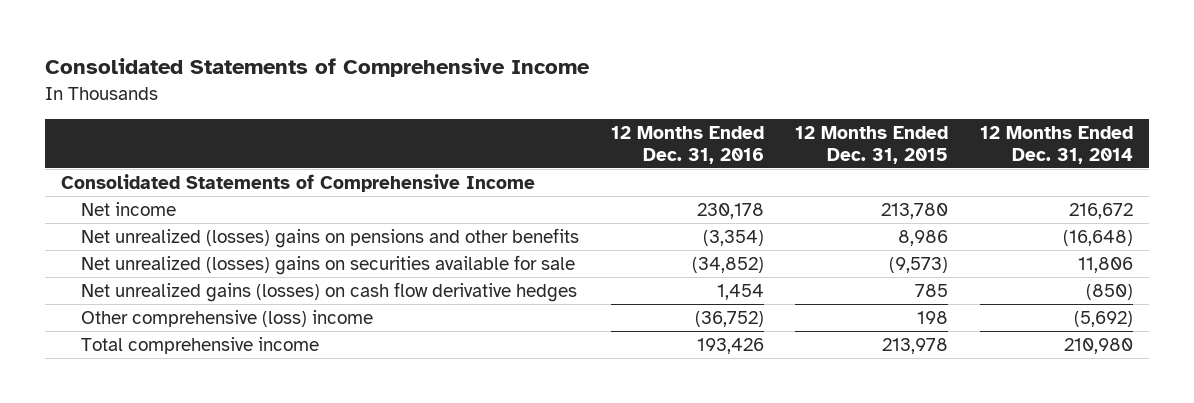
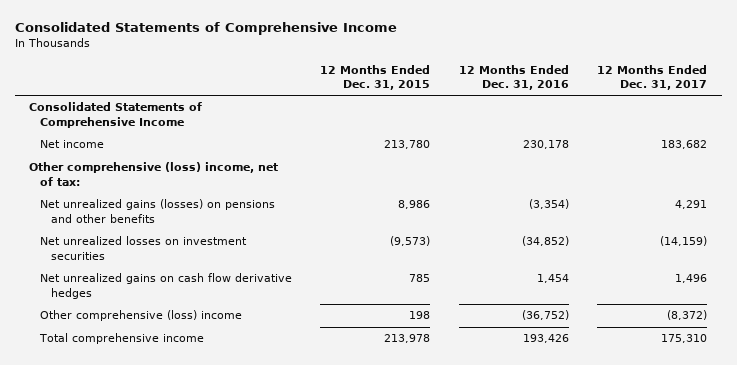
[980,125,1134,164] 12 Months Ended Dec. 31, 2014 -> none
none -> [597,64,708,91] 12 Months Ended Dec. 31, 2017
none -> [29,162,279,186] Other comprehensive (loss) income, net of tax:
[81,228,580,249] Net unrealized (losses) gains on pensions and other benefits -> [40,199,276,223] Net unrealized gains (losses) on pensions and other benefits
[81,255,576,276] Net unrealized (losses) gains on securities available for sale -> [40,236,248,260] Net unrealized losses on investment securities
[81,282,578,303] Net unrealized gains (losses) on cash flow derivative hedges -> [40,273,293,299] Net unrealized gains on cash flow derivative hedges

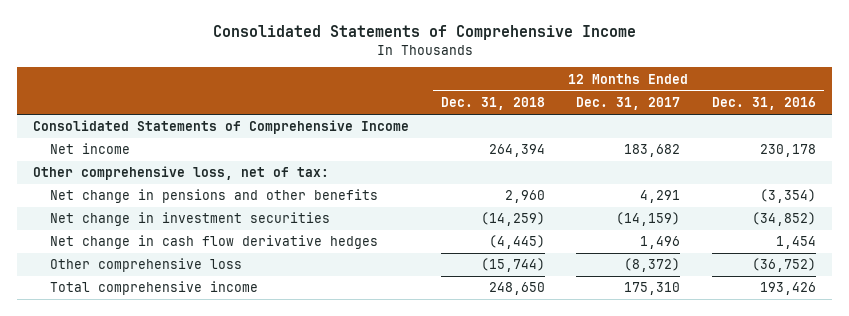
[320,64,431,91] 12 Months Ended Dec. 31, 2015 -> none
none -> [440,97,545,111] Dec. 31, 2018
[29,162,279,186] Other comprehensive (loss) income, net of tax: -> [33,166,330,181] Other comprehensive loss, net of tax:
[40,199,276,223] Net unrealized gains (losses) on pensions and other benefits -> [49,189,378,204] Net change in pensions and other benefits
[40,236,248,260] Net unrealized losses on investment securities -> [49,212,330,227] Net change in investment securities
[40,273,293,299] Net unrealized gains on cash flow derivative hedges -> [49,235,378,250] Net change in cash flow derivative hedges
[40,310,243,322] Other comprehensive (loss) income -> [49,258,242,273] Other comprehensive loss

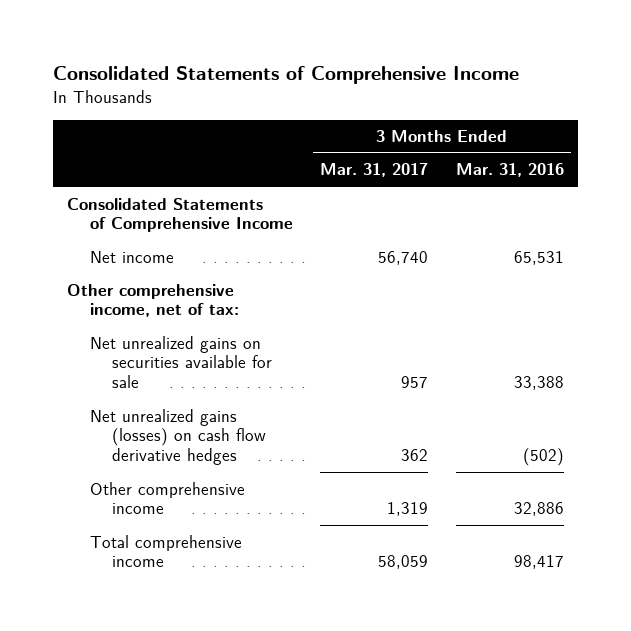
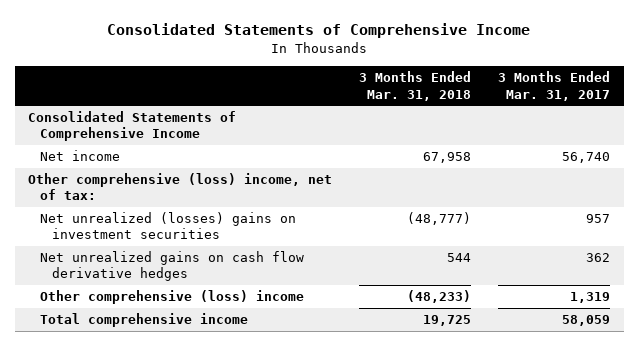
[455,163,564,178] Mar. 31, 2016 -> none
none -> [359,71,472,101] 3 Months Ended Mar. 31, 2018
[67,283,239,318] Other comprehensive income, net of tax: -> [28,173,333,201] Other comprehensive (loss) income, net of tax:
[89,335,272,389] Net unrealized gains on securities available for sale -> [40,212,297,240] Net unrealized (losses) gains on investment securities
[89,408,266,466] Net unrealized gains (losses) on cash flow derivative hedges -> [40,251,305,282] Net unrealized gains on cash flow derivative hedges
[89,481,245,515] Other comprehensive income -> [40,290,305,305] Other comprehensive (loss) income

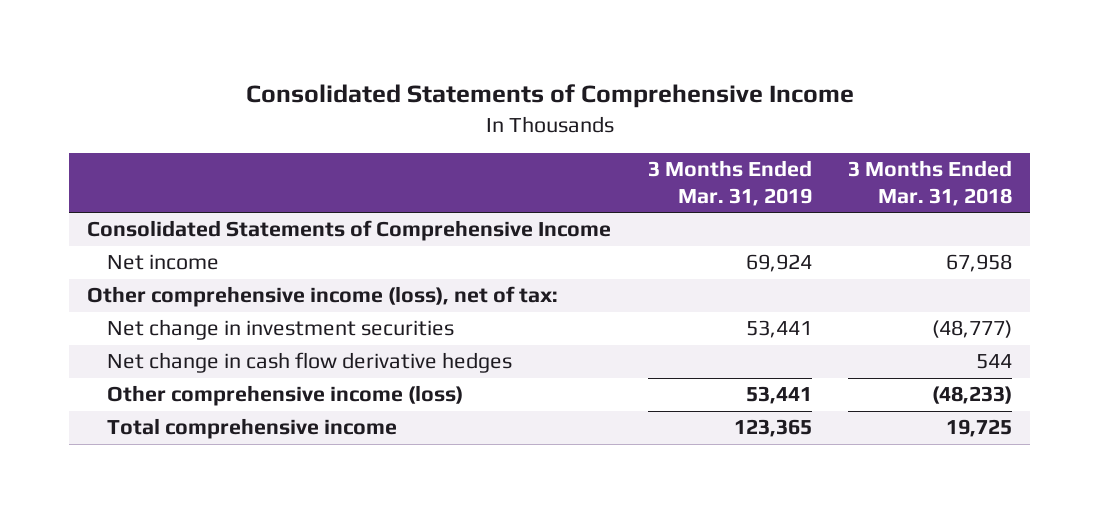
[498,71,611,101] 3 Months Ended Mar. 31, 2017 -> none
none -> [647,160,812,207] 3 Months Ended Mar. 31, 2019
[28,173,333,201] Other comprehensive (loss) income, net of tax: -> [87,286,559,308] Other comprehensive income (loss), net of tax:
[40,212,297,240] Net unrealized (losses) gains on investment securities -> [107,319,455,341] Net change in investment securities
[40,251,305,282] Net unrealized gains on cash flow derivative hedges -> [107,352,513,374] Net change in cash flow derivative hedges
[40,290,305,305] Other comprehensive (loss) income -> [107,385,464,407] Other comprehensive income (loss)

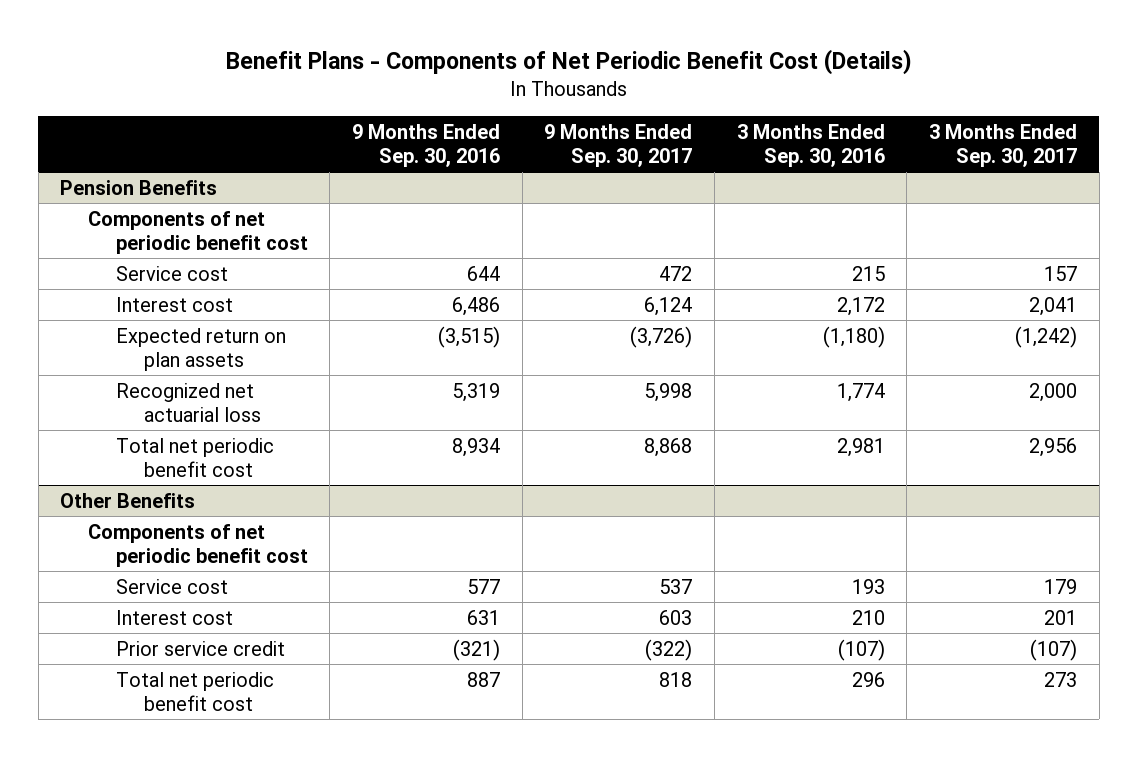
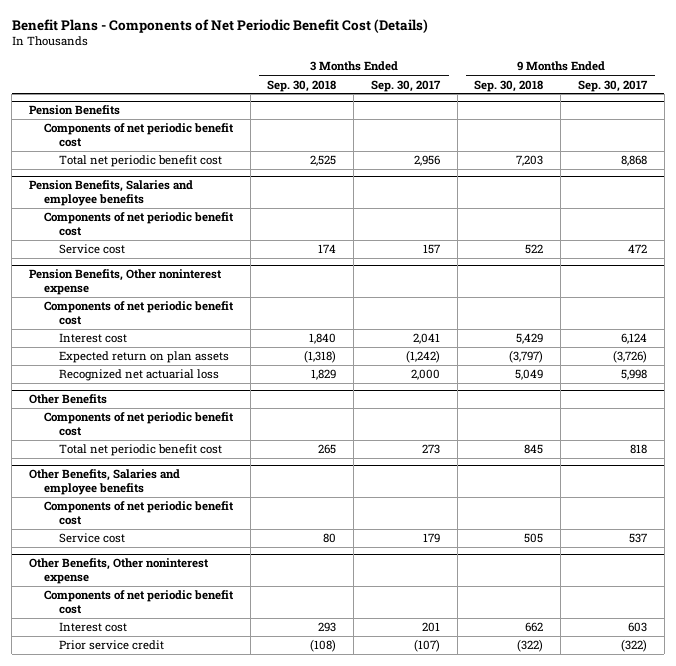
[352,123,501,167] 9 Months Ended Sep. 30, 2016 -> none
[736,123,885,167] 3 Months Ended Sep. 30, 2016 -> none
none -> [267,79,337,92] Sep. 30, 2018
none -> [474,79,544,92] Sep. 30, 2018
[115,437,274,477] Total net periodic benefit cost -> [59,155,223,168] Total net periodic benefit cost
none -> [28,180,193,207] Pension Benefits, Salaries and employee benefits
none -> [44,212,235,237] Components of net periodic benefit cost
none -> [28,269,222,296] Pension Benefits, Other noninterest expense
none -> [44,301,235,326] Components of net periodic benefit cost
[115,671,274,711] Total net periodic benefit cost -> [59,444,223,457] Total net periodic benefit cost
none -> [28,469,180,496] Other Benefits, Salaries and employee benefits
none -> [44,501,235,526] Components of net periodic benefit cost
none -> [28,558,209,585] Other Benefits, Other noninterest expense
none -> [44,590,235,615] Components of net periodic benefit cost

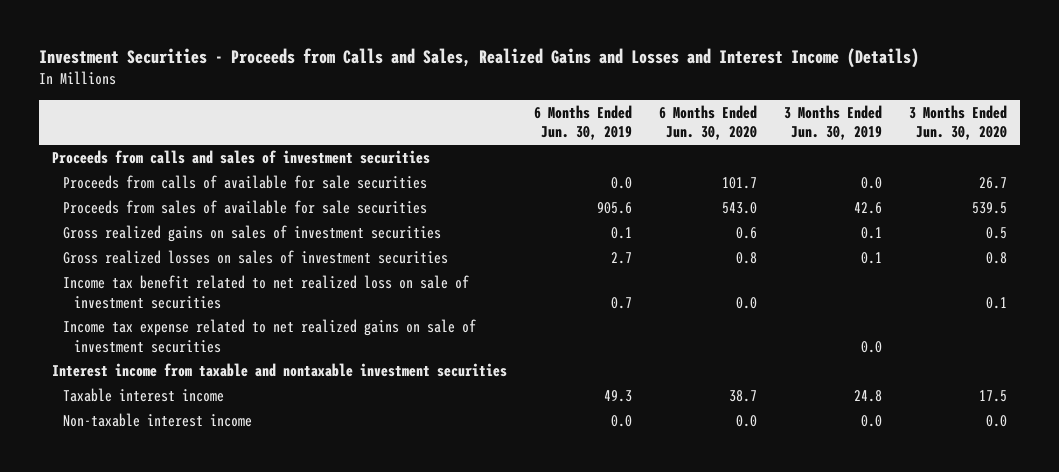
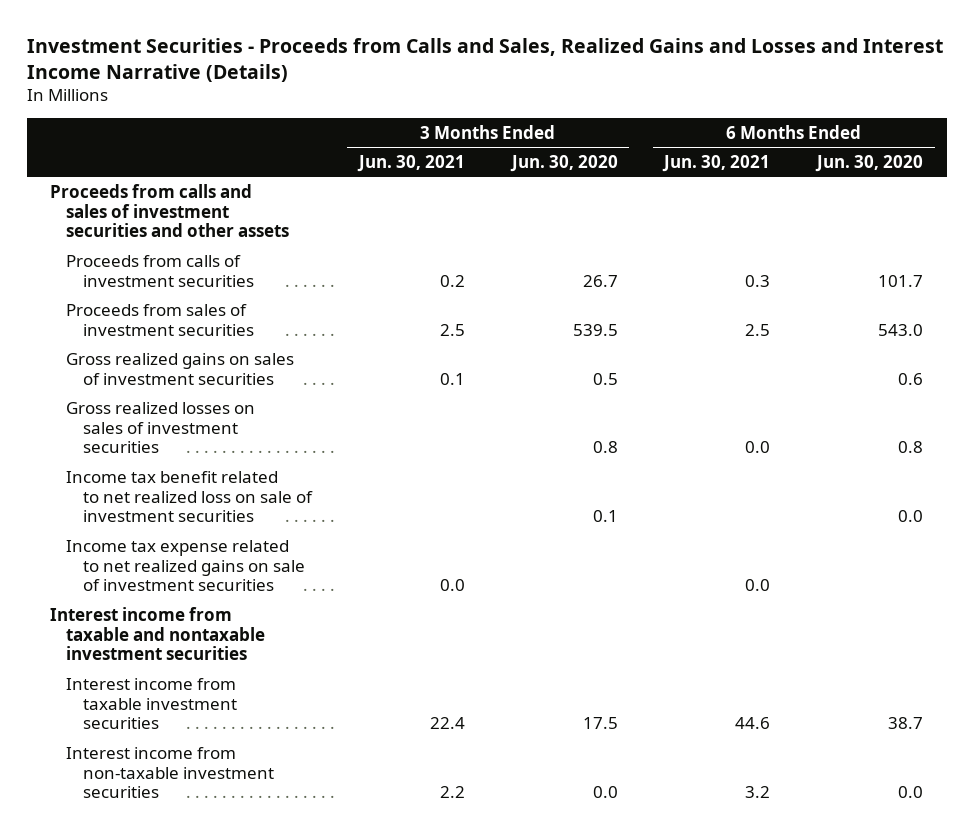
[38,47,919,68] Investment Securities - Proceeds from Calls and Sales, Realized Gains and Losses and Interest Income (Details) -> [26,37,943,82] Investment Securities - Proceeds from Calls and Sales, Realized Gains and Losses and Interest Income Narrative (Details)
[533,104,632,141] 6 Months Ended Jun. 30, 2019 -> none
[783,104,882,141] 3 Months Ended Jun. 30, 2019 -> none
none -> [356,154,465,172] Jun. 30, 2021
none -> [662,154,771,172] Jun. 30, 2021
[52,149,431,164] Proceeds from calls and sales of investment securities -> [49,183,290,238] Proceeds from calls and sales of investment securities and other assets
[63,174,428,189] Proceeds from calls of available for sale securities -> [66,254,254,287] Proceeds from calls of investment securities
[63,199,428,214] Proceeds from sales of available for sale securities -> [66,303,254,336] Proceeds from sales of investment securities
[63,387,225,402] Taxable interest income -> [66,677,237,730] Interest income from taxable investment securities
[63,412,253,427] Non-taxable interest income -> [66,746,274,799] Interest income from non-taxable investment securities

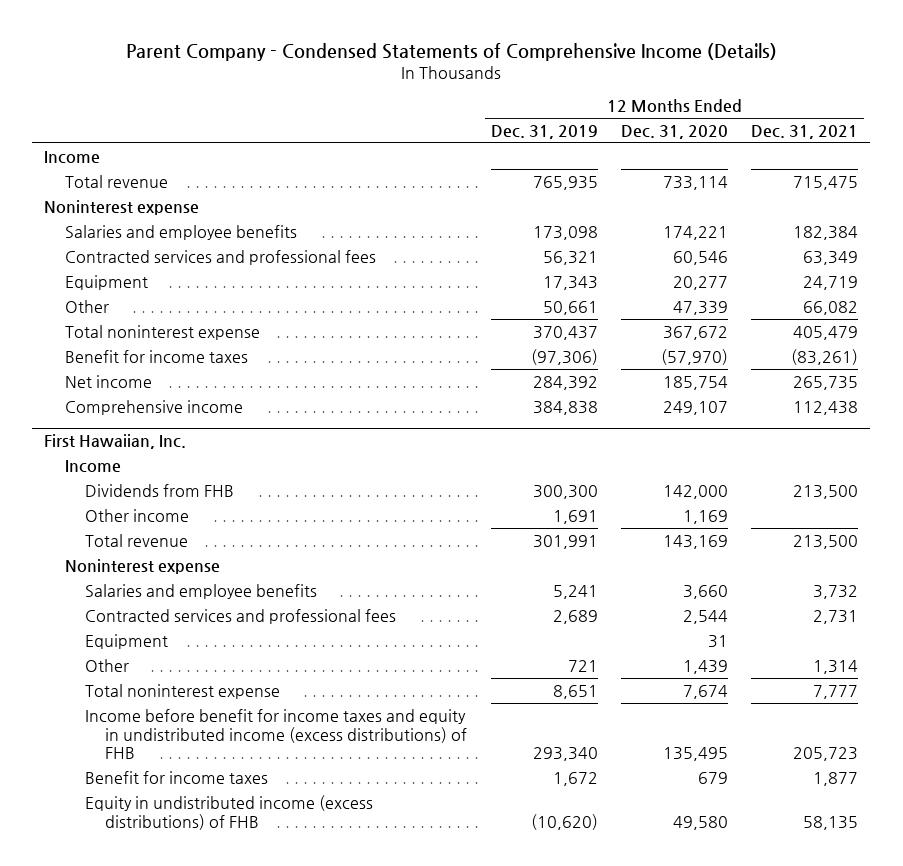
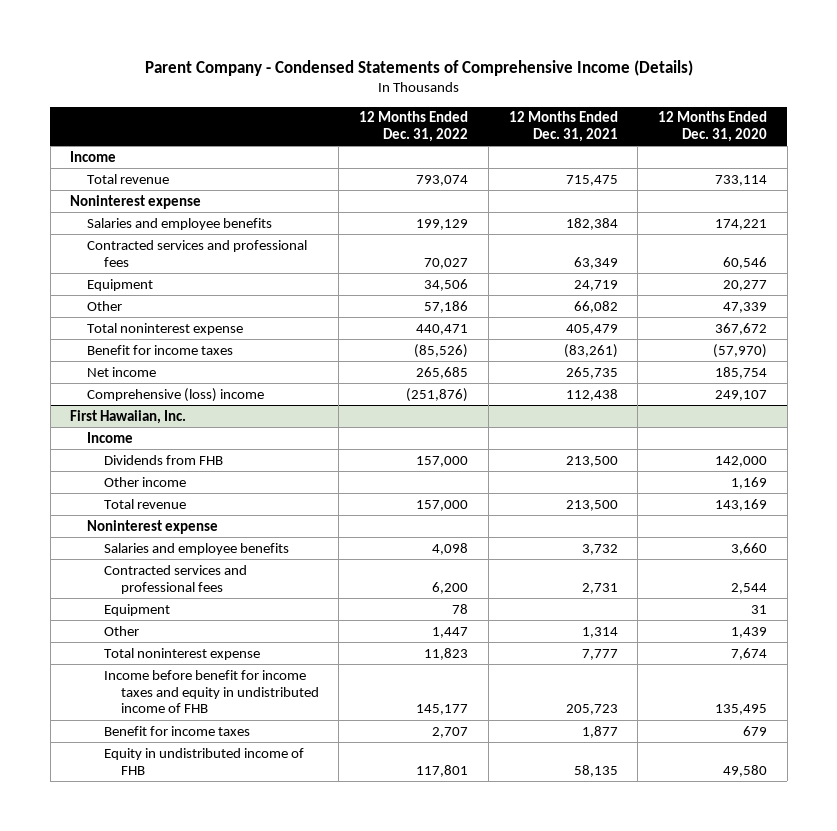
[490,124,598,139] Dec. 31, 2019 -> none
none -> [359,111,469,143] 12 Months Ended Dec. 31, 2022
[64,399,243,415] Comprehensive income -> [87,387,265,402] Comprehensive (loss) income
[84,708,468,760] Income before benefit for income taxes and equity in undistributed income (excess distributions) of FHB -> [103,669,319,714] Income before benefit for income taxes and equity in undistributed income of FHB
[84,794,373,830] Equity in undistributed income (excess distributions) of FHB -> [103,747,304,775] Equity in undistributed income of FHB

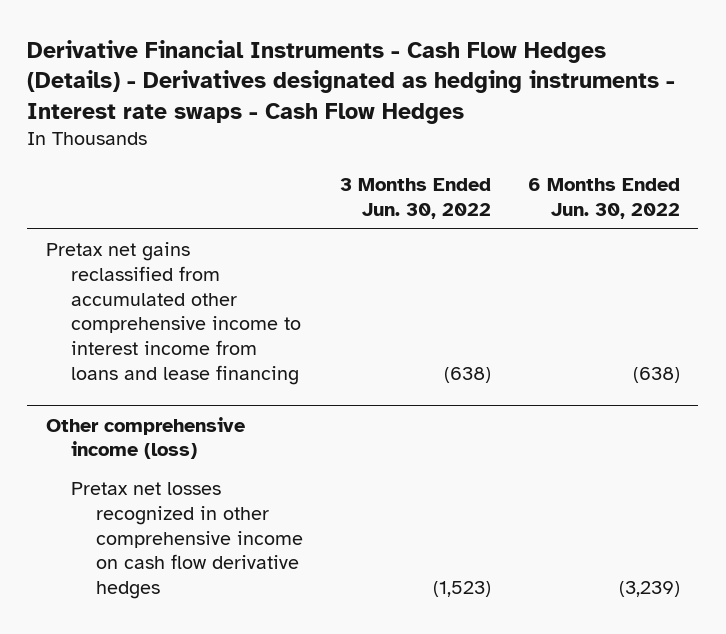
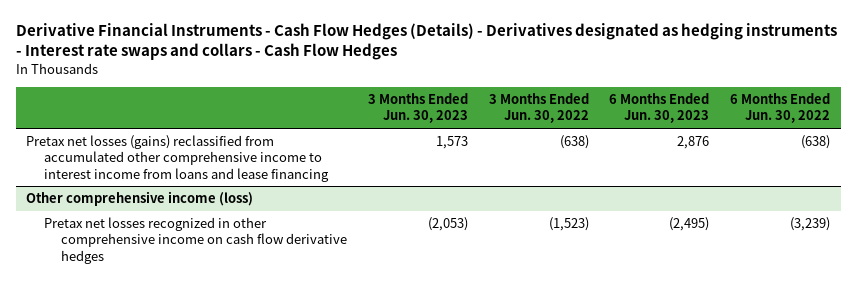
[27,39,676,124] Derivative Financial Instruments - Cash Flow Hedges (Details) - Derivatives designated as hedging instruments - Interest rate swaps - Cash Flow Hedges -> [15,23,837,61] Derivative Financial Instruments - Cash Flow Hedges (Details) - Derivatives designated as hedging instruments - Interest rate swaps and collars - Cash Flow Hedges
none -> [367,93,468,124] 3 Months Ended Jun. 30, 2023
none -> [609,93,710,124] 6 Months Ended Jun. 30, 2023
[45,242,301,385] Pretax net gains reclassified from accumulated other comprehensive income to interest income from loans and lease financing -> [26,135,329,182] Pretax net losses (gains) reclassified from accumulated other comprehensive income to interest income from loans and lease financing

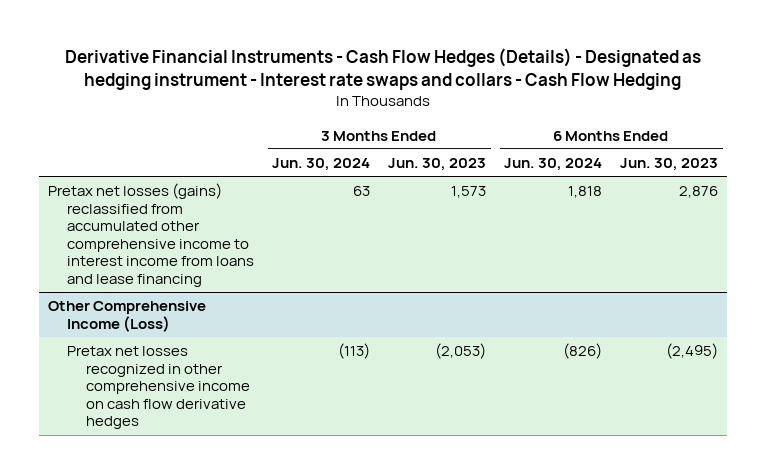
[15,23,837,61] Derivative Financial Instruments - Cash Flow Hedges (Details) - Derivatives designated as hedging instruments - Interest rate swaps and collars - Cash Flow Hedges -> [65,47,702,90] Derivative Financial Instruments - Cash Flow Hedges (Details) - Designated as hedging instrument - Interest rate swaps and collars - Cash Flow Hedging
[488,93,589,124] 3 Months Ended Jun. 30, 2022 -> none
[730,93,831,124] 6 Months Ended Jun. 30, 2022 -> none
none -> [272,158,371,172] Jun. 30, 2024
none -> [504,158,603,172] Jun. 30, 2024
[26,191,254,207] Other comprehensive income (loss) -> [48,301,207,332] Other Comprehensive Income (Loss)

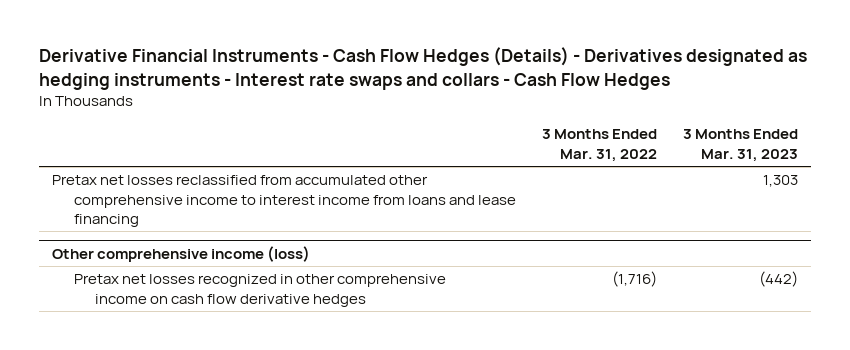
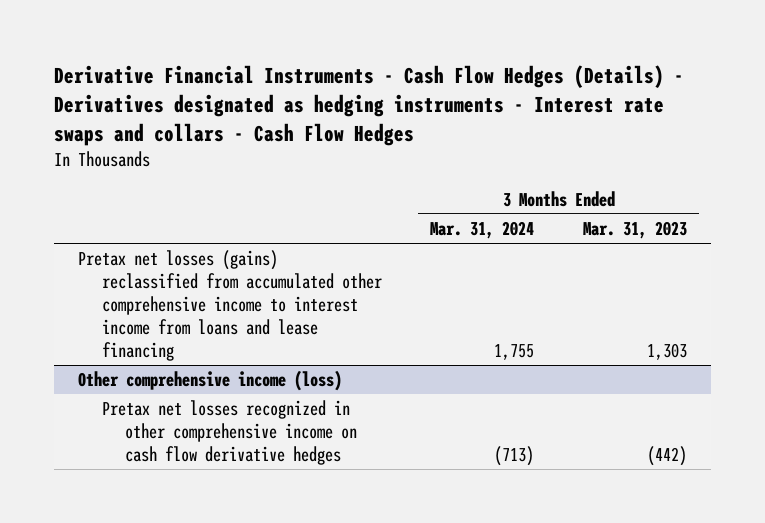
[541,129,657,162] 3 Months Ended Mar. 31, 2022 -> none
none -> [430,221,535,240] Mar. 31, 2024
[52,175,516,228] Pretax net losses reclassified from accumulated other comprehensive income to interest income from loans and lease financing -> [78,250,382,361] Pretax net losses (gains) reclassified from accumulated other comprehensive income to interest income from loans and lease financing

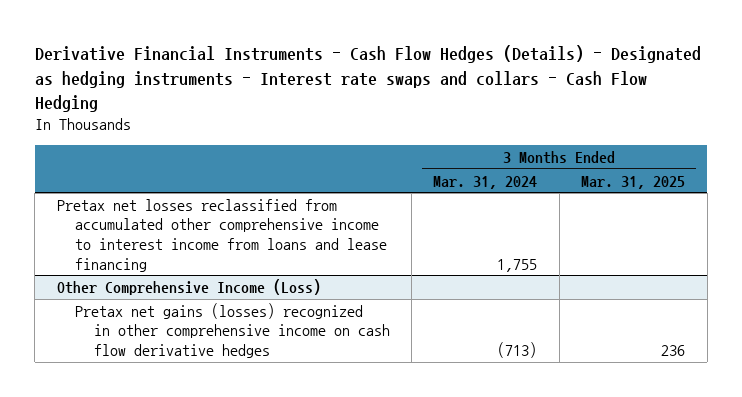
[54,64,685,146] Derivative Financial Instruments - Cash Flow Hedges (Details) - Derivatives designated as hedging instruments - Interest rate swaps and collars - Cash Flow Hedges -> [34,45,701,113] Derivative Financial Instruments - Cash Flow Hedges (Details) - Designated as hedging instruments - Interest rate swaps and collars - Cash Flow Hedging
[582,221,687,240] Mar. 31, 2023 -> none
none -> [581,175,686,189] Mar. 31, 2025
[78,250,382,361] Pretax net losses (gains) reclassified from accumulated other comprehensive income to interest income from loans and lease financing -> [56,198,388,272] Pretax net losses reclassified from accumulated other comprehensive income to interest income from loans and lease financing
[78,370,343,392] Other comprehensive income (loss) -> [56,278,321,295] Other Comprehensive Income (Loss)
[101,400,358,465] Pretax net losses recognized in other comprehensive income on cash flow derivative hedges -> [75,302,390,359] Pretax net gains (losses) recognized in other comprehensive income on cash flow derivative hedges

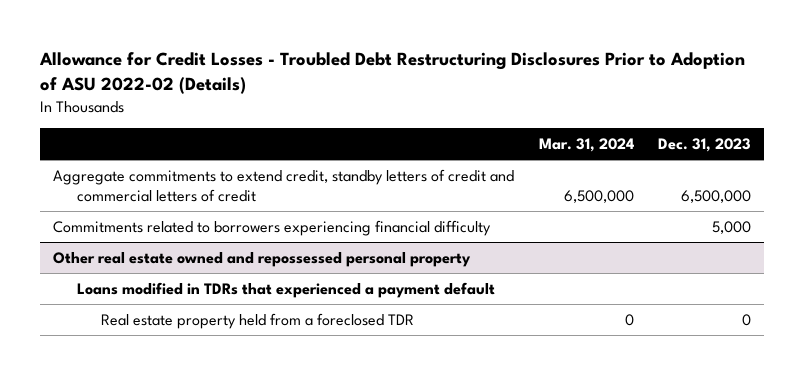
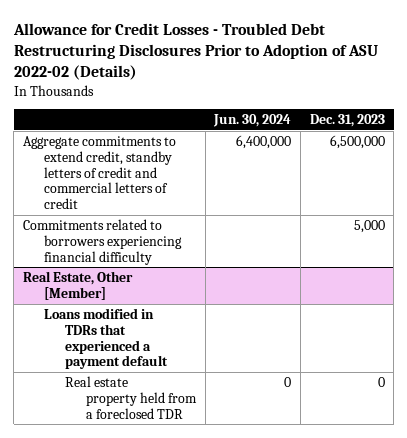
[538,138,634,153] Mar. 31, 2024 -> none
none -> [213,114,292,128] Jun. 30, 2024
[52,251,471,267] Other real estate owned and repossessed personal property -> [22,270,133,300] Real Estate, Other [Member]

